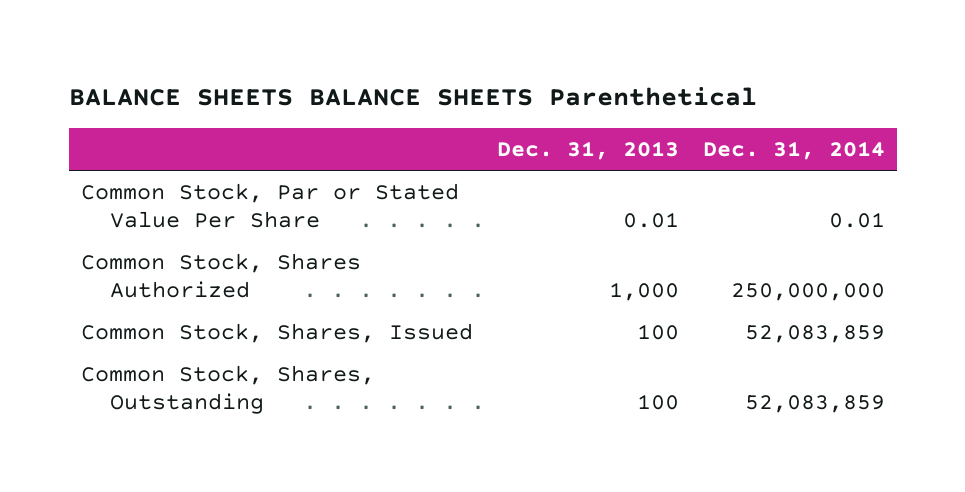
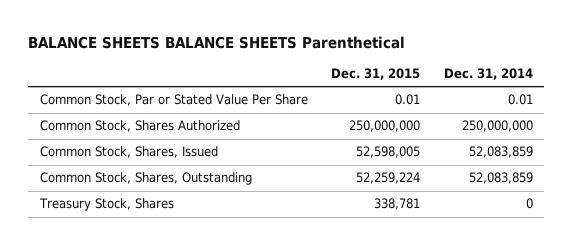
[496,140,679,160] Dec. 31, 2013 -> none
none -> [331,68,421,81] Dec. 31, 2015
none -> [38,198,174,212] Treasury Stock, Shares

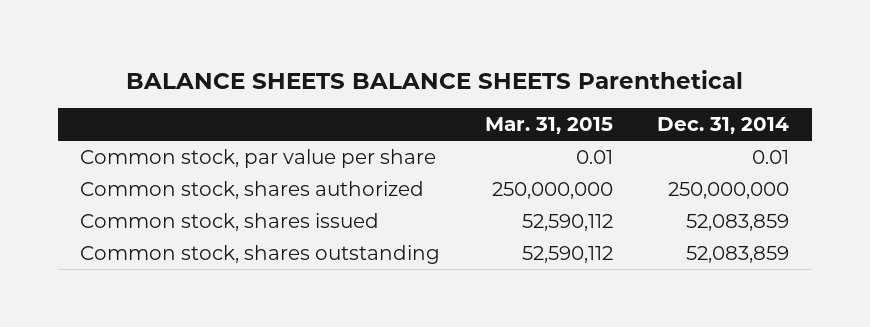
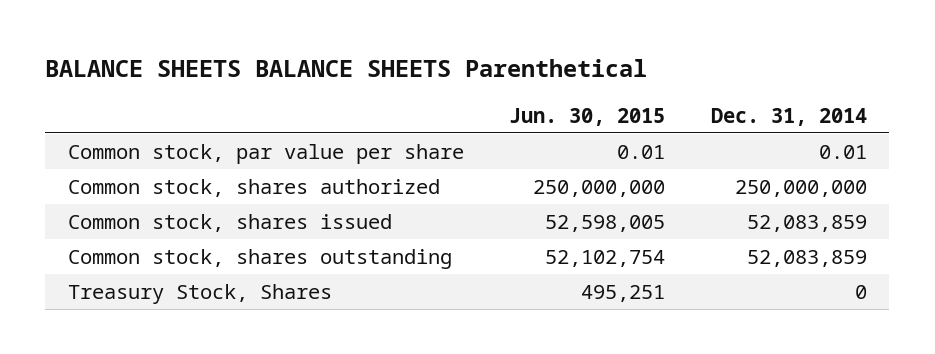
[484,117,613,135] Mar. 31, 2015 -> none
none -> [509,107,666,126] Jun. 30, 2015
none -> [68,283,333,304] Treasury Stock, Shares

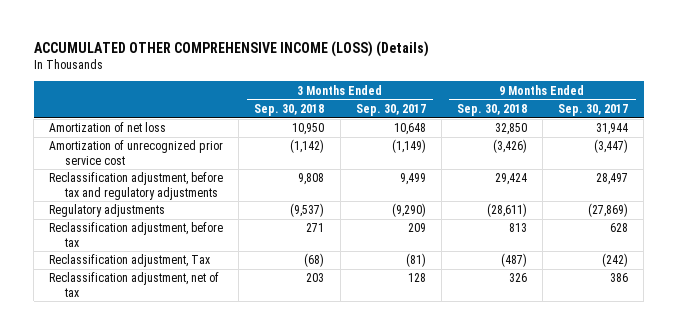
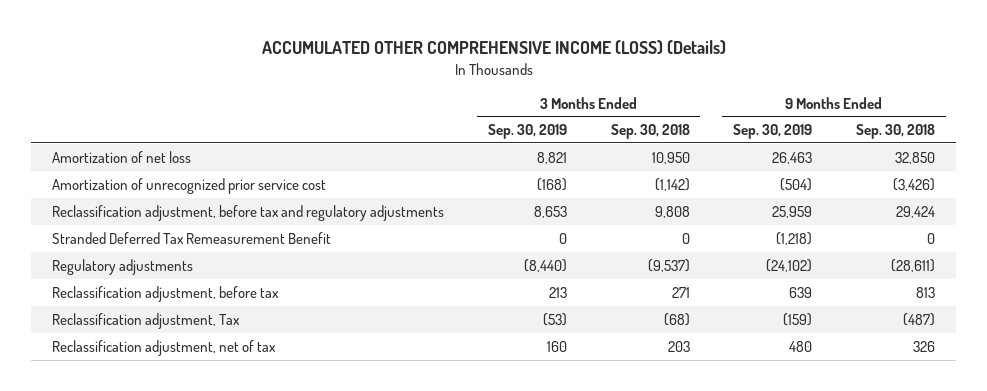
[355,103,426,116] Sep. 30, 2017 -> none
[558,103,629,116] Sep. 30, 2017 -> none
none -> [487,124,567,140] Sep. 30, 2019
none -> [733,124,813,140] Sep. 30, 2019
none -> [52,231,332,244] Stranded Deferred Tax Remeasurement Benefit

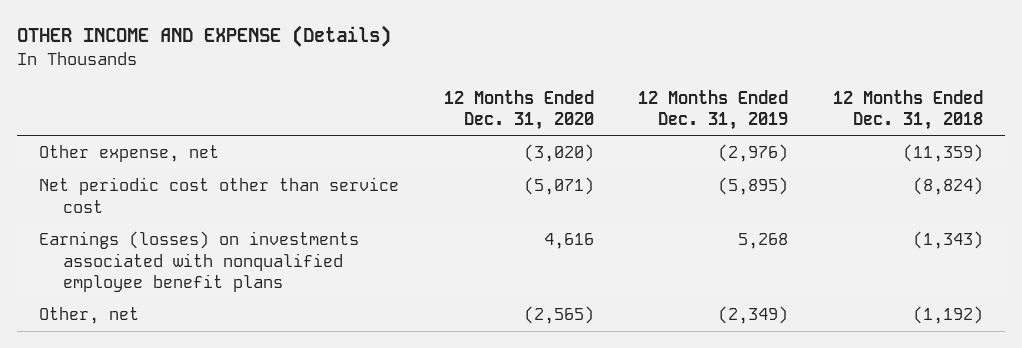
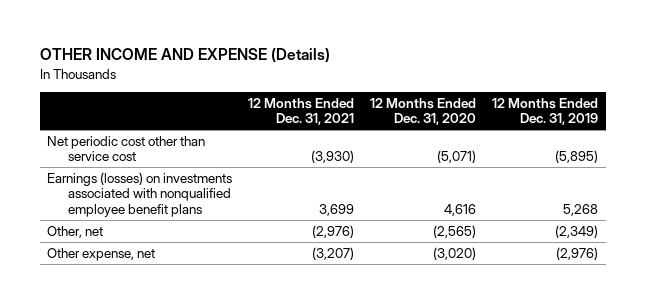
[832,89,983,130] 12 Months Ended Dec. 31, 2018 -> none
none -> [248,97,355,126] 12 Months Ended Dec. 31, 2021
[39,145,220,163] Other expense, net -> [47,247,156,261] Other expense, net

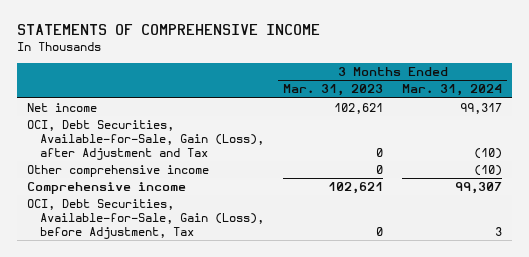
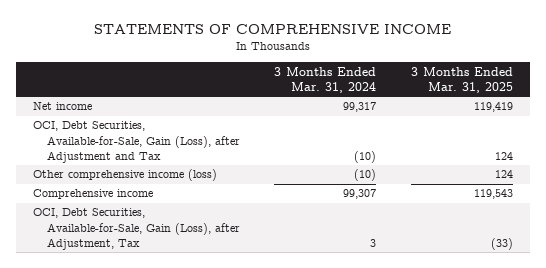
[283,84,384,97] Mar. 31, 2023 -> none
none -> [410,66,513,93] 3 Months Ended Mar. 31, 2025
[26,165,209,178] Other comprehensive income -> [32,169,217,182] Other comprehensive income (loss)
[26,199,265,239] OCI, Debt Securities, Available-for-Sale, Gain (Loss), before Adjustment, Tax -> [32,208,240,250] OCI, Debt Securities, Available-for-Sale, Gain (Loss), after Adjustment, Tax

